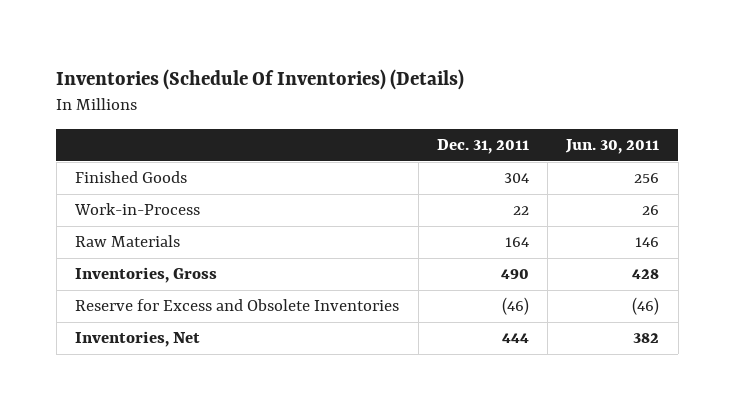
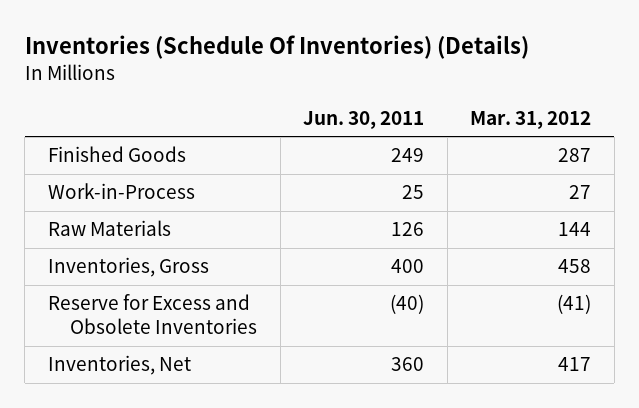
[436,139,529,155] Dec. 31, 2011 -> none
none -> [470,110,592,129] Mar. 31, 2012
[634,173,660,184] 256 -> [391,148,425,163] 249
[642,205,660,216] 26 -> [402,185,425,200] 25
[635,237,660,248] 146 -> [391,222,425,237] 126
[632,269,660,280] 428 -> [391,259,425,274] 400
[632,297,660,316] (46) -> [390,294,425,315] (40)
[633,333,660,344] 382 -> [391,357,425,372] 360

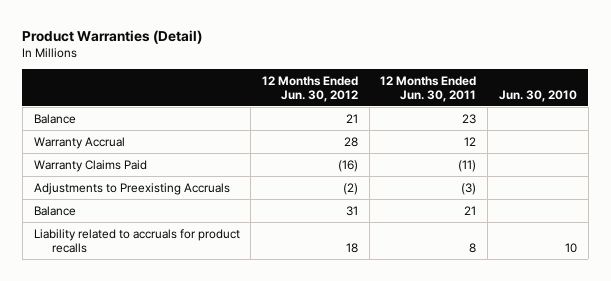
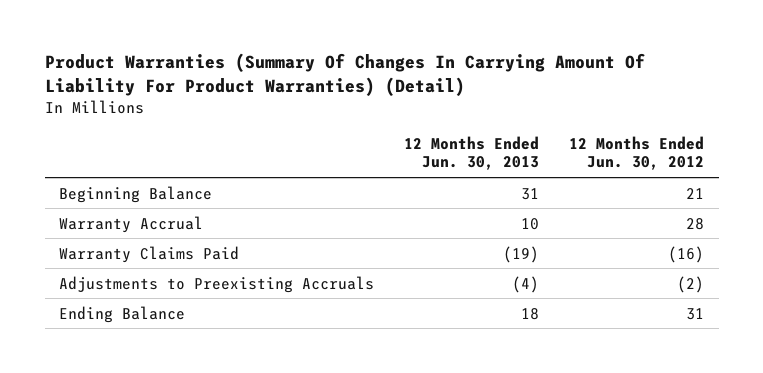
[22,29,203,44] Product Warranties (Detail) -> [44,53,645,97] Product Warranties (Summary Of Changes In Carrying Amount Of Liability For Product Warranties) (Detail)
[380,75,477,102] 12 Months Ended Jun. 30, 2011 -> none
[498,89,577,102] Jun. 30, 2010 -> none
none -> [404,135,540,171] 12 Months Ended Jun. 30, 2013
[33,113,76,124] Balance -> [59,185,213,203] Beginning Balance
[33,228,240,253] Liability related to accruals for product recalls -> none
[33,205,76,216] Balance -> [59,305,186,323] Ending Balance

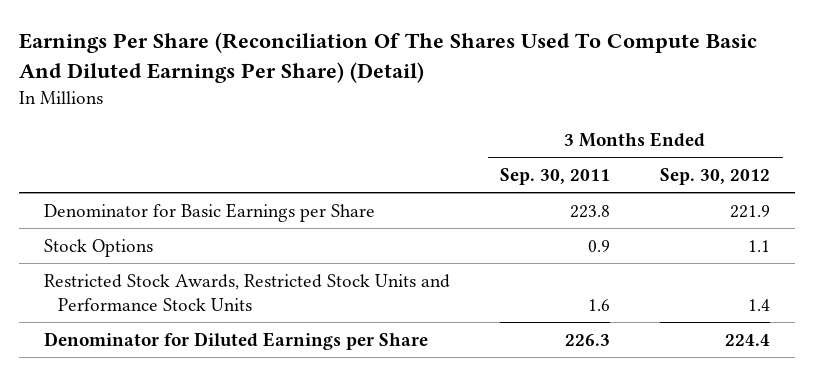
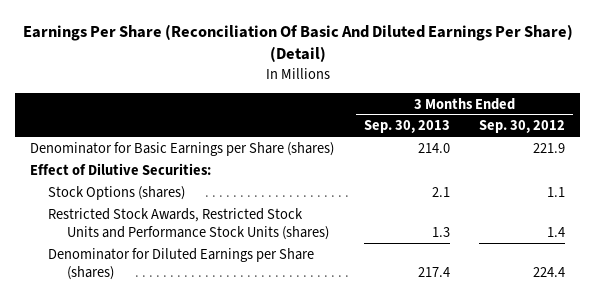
[18,32,757,83] Earnings Per Share (Reconciliation Of The Shares Used To Compute Basic And Diluted Earnings Per Share) (Detail) -> [22,23,573,63] Earnings Per Share (Reconciliation Of Basic And Diluted Earnings Per Share) (Detail)
[500,168,611,186] Sep. 30, 2011 -> none
none -> [363,120,450,134] Sep. 30, 2013
[43,202,375,222] Denominator for Basic Earnings per Share -> [29,141,334,156] Denominator for Basic Earnings per Share (shares)
none -> [29,162,211,175] Effect of Dilutive Securities:
[43,238,153,257] Stock Options -> [48,185,186,200] Stock Options (shares)
[43,273,450,312] Restricted Stock Awards, Restricted Stock Units and Performance Stock Units -> [48,207,330,240] Restricted Stock Awards, Restricted Stock Units and Performance Stock Units (shares)
[43,331,428,350] Denominator for Diluted Earnings per Share -> [48,247,315,280] Denominator for Diluted Earnings per Share (shares)

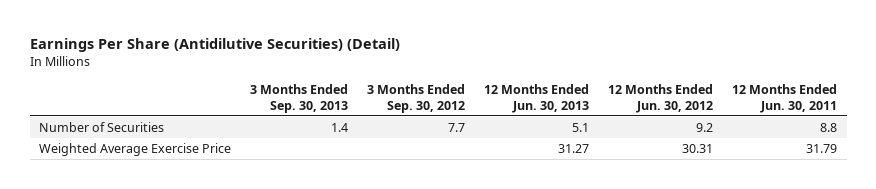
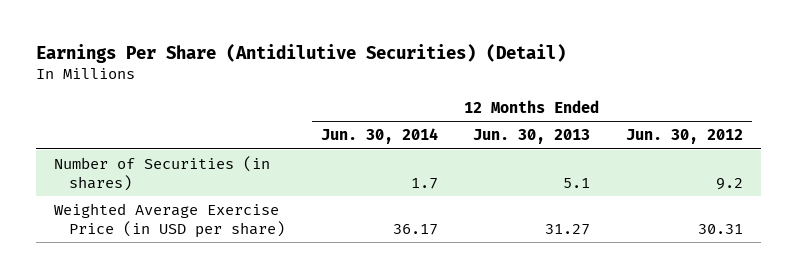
[250,83,349,113] 3 Months Ended Sep. 30, 2013 -> none
[367,83,466,113] 3 Months Ended Sep. 30, 2012 -> none
[732,83,838,113] 12 Months Ended Jun. 30, 2011 -> none
none -> [320,128,438,145] Jun. 30, 2014
[39,122,165,133] Number of Securities -> [53,155,270,191] Number of Securities (in shares)
[39,143,232,157] Weighted Average Exercise Price -> [53,202,285,238] Weighted Average Exercise Price (in USD per share)

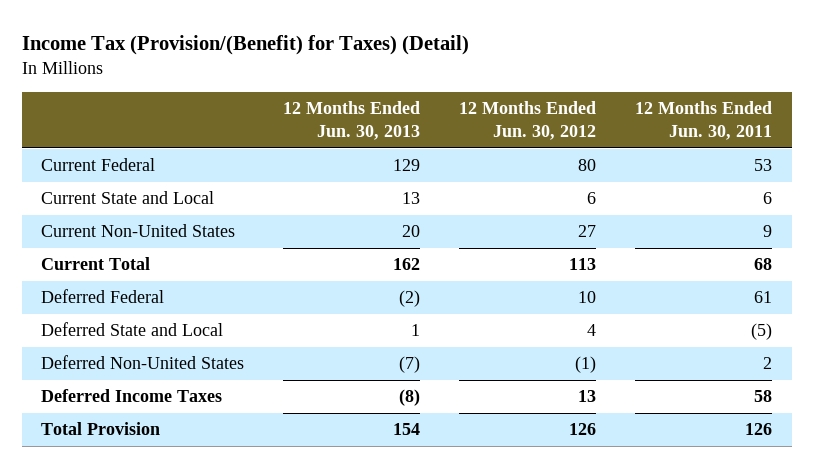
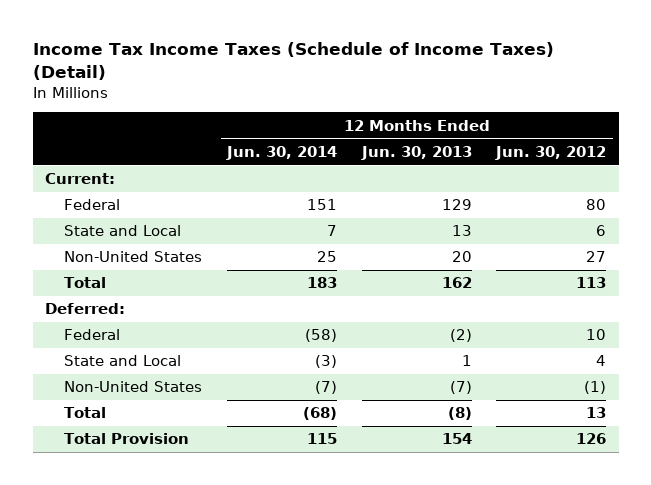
[21,34,469,55] Income Tax (Provision/(Benefit) for Taxes) (Detail) -> [32,42,554,80] Income Tax Income Taxes (Schedule of Income Taxes) (Detail)
[635,101,773,141] 12 Months Ended Jun. 30, 2011 -> none
none -> [225,146,337,161] Jun. 30, 2014
none -> [44,173,115,185] Current:
[41,158,156,172] Current Federal -> [64,199,121,211] Federal
[41,191,215,205] Current State and Local -> [64,225,182,237] State and Local
[41,224,236,238] Current Non-United States -> [64,251,203,263] Non-United States
[41,257,151,271] Current Total -> [64,277,107,289] Total
none -> [44,303,125,315] Deferred:
[41,289,165,304] Deferred Federal -> [64,329,121,341] Federal
[41,322,224,337] Deferred State and Local -> [64,355,182,367] State and Local
[41,355,245,370] Deferred Non-United States -> [64,381,203,393] Non-United States
[41,389,223,403] Deferred Income Taxes -> [64,407,107,419] Total

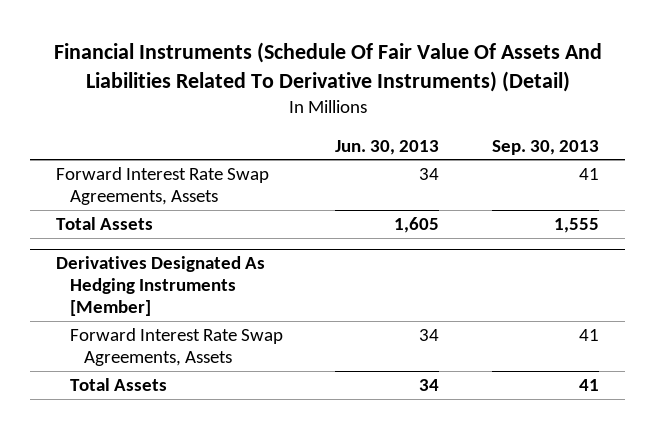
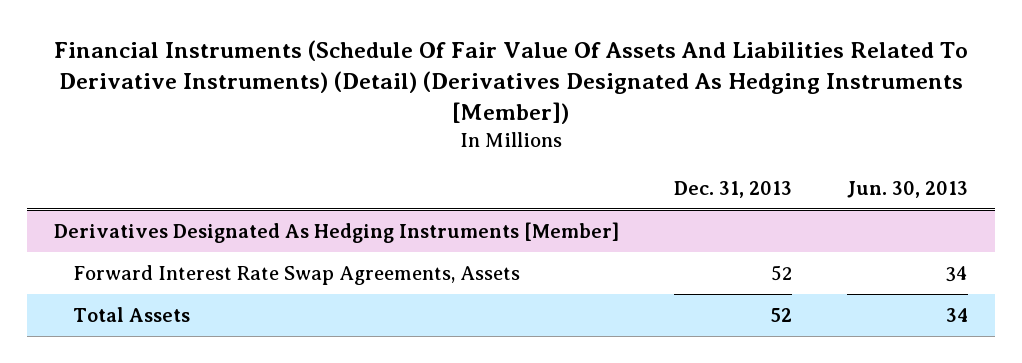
[53,42,602,93] Financial Instruments (Schedule Of Fair Value Of Assets And Liabilities Related To Derivative Instruments) (Detail) -> [53,39,968,125] Financial Instruments (Schedule Of Fair Value Of Assets And Liabilities Related To Derivative Instruments) (Detail) (Derivatives Designated As Hedging Instruments [Member])
[491,139,599,155] Sep. 30, 2013 -> none
none -> [673,180,792,198] Dec. 31, 2013
[56,166,270,205] Forward Interest Rate Swap Agreements, Assets -> none
[56,216,154,230] Total Assets -> none

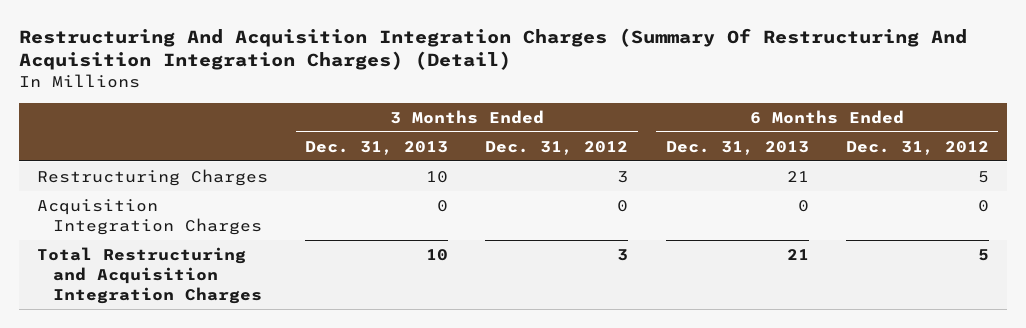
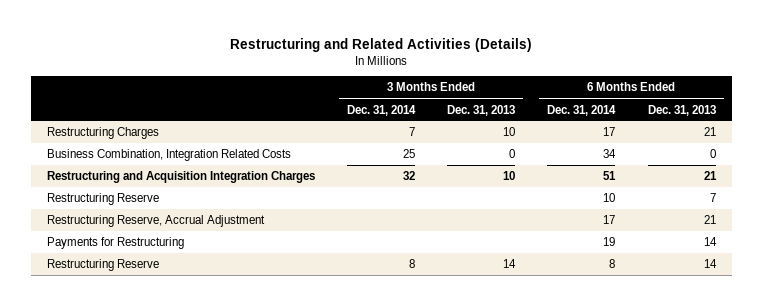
[18,27,967,71] Restructuring And Acquisition Integration Charges (Summary Of Restructuring And Acquisition Integration Charges) (Detail) -> [230,38,533,53] Restructuring and Related Activities (Details)
[485,140,629,155] Dec. 31, 2012 -> none
[845,140,989,155] Dec. 31, 2012 -> none
none -> [347,104,417,116] Dec. 31, 2014
none -> [547,104,617,116] Dec. 31, 2014
[37,198,263,235] Acquisition Integration Charges -> [46,149,291,162] Business Combination, Integration Related Costs
[37,246,263,304] Total Restructuring and Acquisition Integration Charges -> [46,171,315,184] Restructuring and Acquisition Integration Charges
none -> [46,193,159,206] Restructuring Reserve
none -> [46,215,265,228] Restructuring Reserve, Accrual Adjustment
none -> [46,237,184,250] Payments for Restructuring
none -> [46,259,159,272] Restructuring Reserve

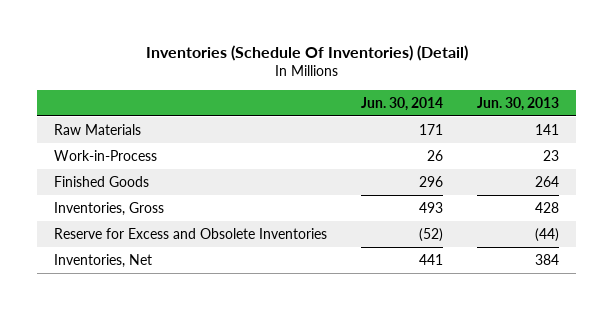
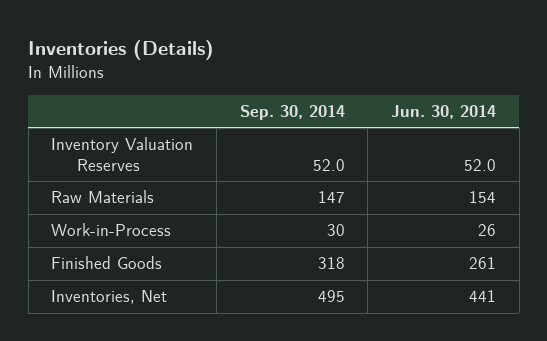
[145,44,468,61] Inventories (Schedule Of Inventories) (Detail) -> [28,39,215,60] Inventories (Details)
[477,96,560,111] Jun. 30, 2013 -> none
none -> [239,105,345,121] Sep. 30, 2014
none -> [51,137,194,171] Inventory Valuation Reserves
[419,123,444,135] 171 -> [468,191,496,204] 154
[53,201,164,216] Inventories, Gross -> none
[53,227,327,239] Reserve for Excess and Obsolete Inventories -> none
[419,175,444,187] 296 -> [468,257,496,270] 261

